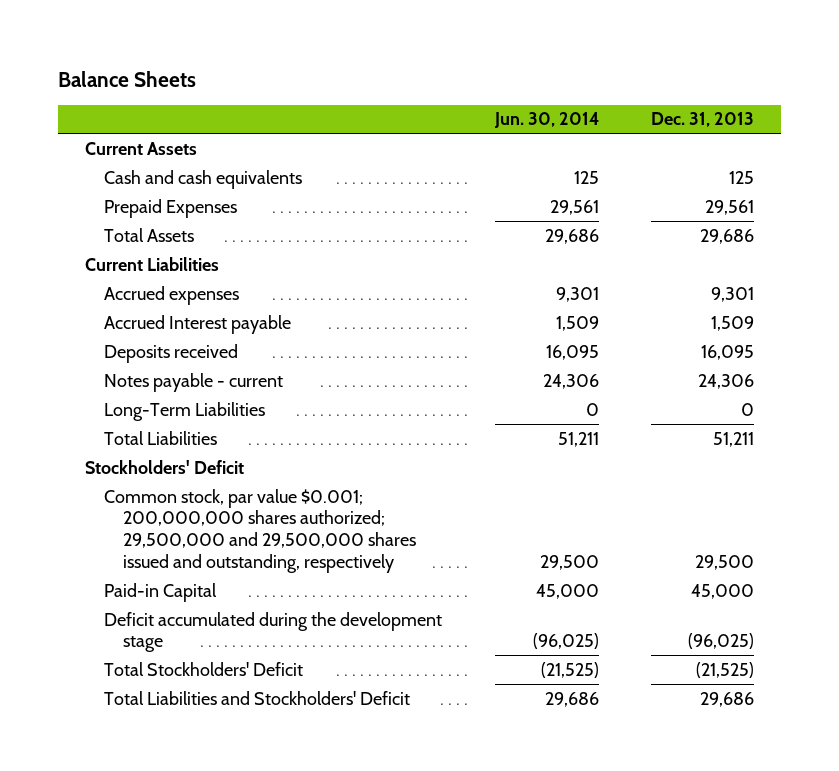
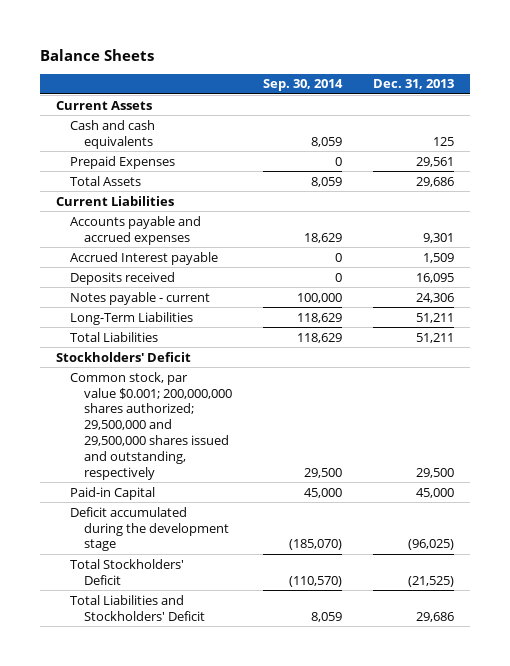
[493,112,599,129] Jun. 30, 2014 -> none
none -> [262,79,343,92] Sep. 30, 2014
[103,285,239,305] Accrued expenses -> [69,215,201,245] Accounts payable and accrued expenses
[741,402,755,416] 0 -> [416,312,455,323] 51,211

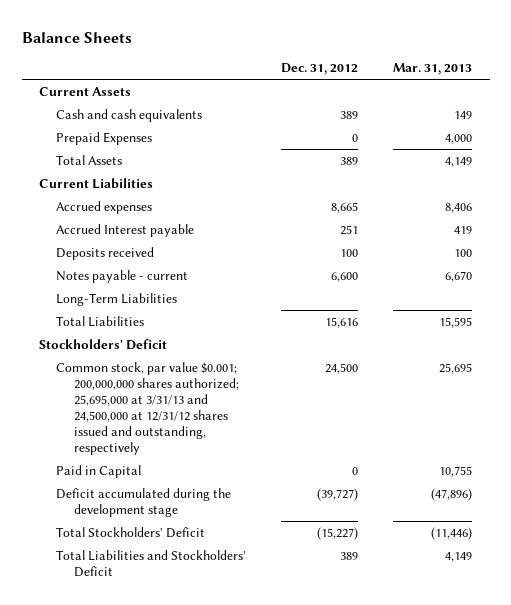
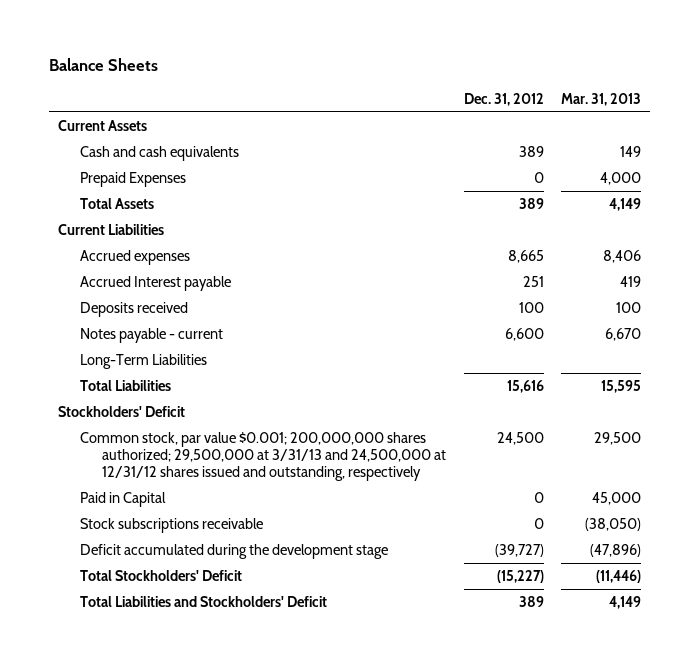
[56,361,239,455] Common stock, par value $0.001; 200,000,000 shares authorized; 25,695,000 at 3/31/13 and 24,500,000 at 12/31/12 shares issued and outstanding, respectively -> [80,432,447,482] Common stock, par value $0.001; 200,000,000 shares authorized; 29,500,000 at 3/31/13 and 24,500,000 at 12/31/12 shares issued and outstanding, respectively
[439,362,473,374] 25,695 -> [593,432,641,446] 29,500
[439,465,473,477] 10,755 -> [591,492,641,506] 45,000
none -> [80,518,264,534] Stock subscriptions receivable

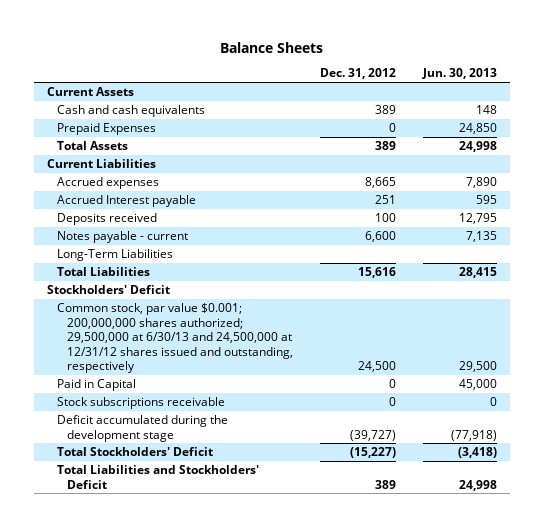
[560,92,641,106] Mar. 31, 2013 -> none
none -> [421,68,497,80] Jun. 30, 2013
[80,432,447,482] Common stock, par value $0.001; 200,000,000 shares authorized; 29,500,000 at 3/31/13 and 24,500,000 at 12/31/12 shares issued and outstanding, respectively -> [57,303,294,374] Common stock, par value $0.001; 200,000,000 shares authorized; 29,500,000 at 6/30/13 and 24,500,000 at 12/31/12 shares issued and outstanding, respectively

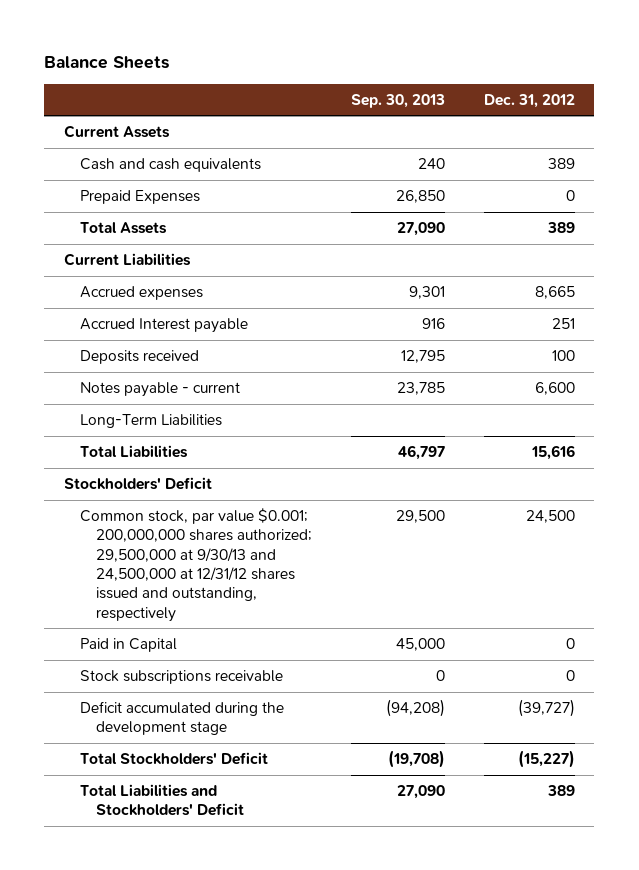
[421,68,497,80] Jun. 30, 2013 -> none
none -> [351,93,446,108] Sep. 30, 2013
[57,303,294,374] Common stock, par value $0.001; 200,000,000 shares authorized; 29,500,000 at 6/30/13 and 24,500,000 at 12/31/12 shares issued and outstanding, respectively -> [79,508,313,622] Common stock, par value $0.001; 200,000,000 shares authorized; 29,500,000 at 9/30/13 and 24,500,000 at 12/31/12 shares issued and outstanding, respectively

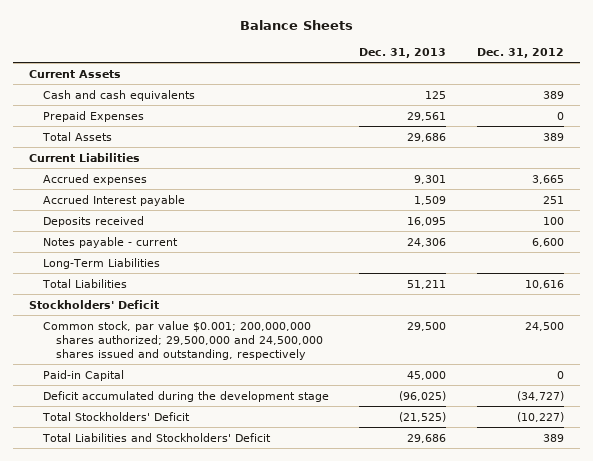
[351,93,446,108] Sep. 30, 2013 -> none
none -> [359,47,447,58] Dec. 31, 2013
[535,286,576,300] 8,665 -> [532,174,565,184] 3,665
[531,445,576,461] 15,616 -> [525,279,565,289] 10,616
[79,670,283,685] Stock subscriptions receivable -> none
[79,508,313,622] Common stock, par value $0.001; 200,000,000 shares authorized; 29,500,000 at 9/30/13 and 24,500,000 at 12/31/12 shares issued and outstanding, respectively -> [42,320,324,360] Common stock, par value $0.001; 200,000,000 shares authorized; 29,500,000 and 24,500,000 shares issued and outstanding, respectively
[79,638,177,653] Paid in Capital -> [42,369,124,381] Paid-in Capital
[518,699,576,718] (39,727) -> [517,390,565,401] (34,727)
[518,750,576,769] (15,227) -> [517,411,565,422] (10,227)

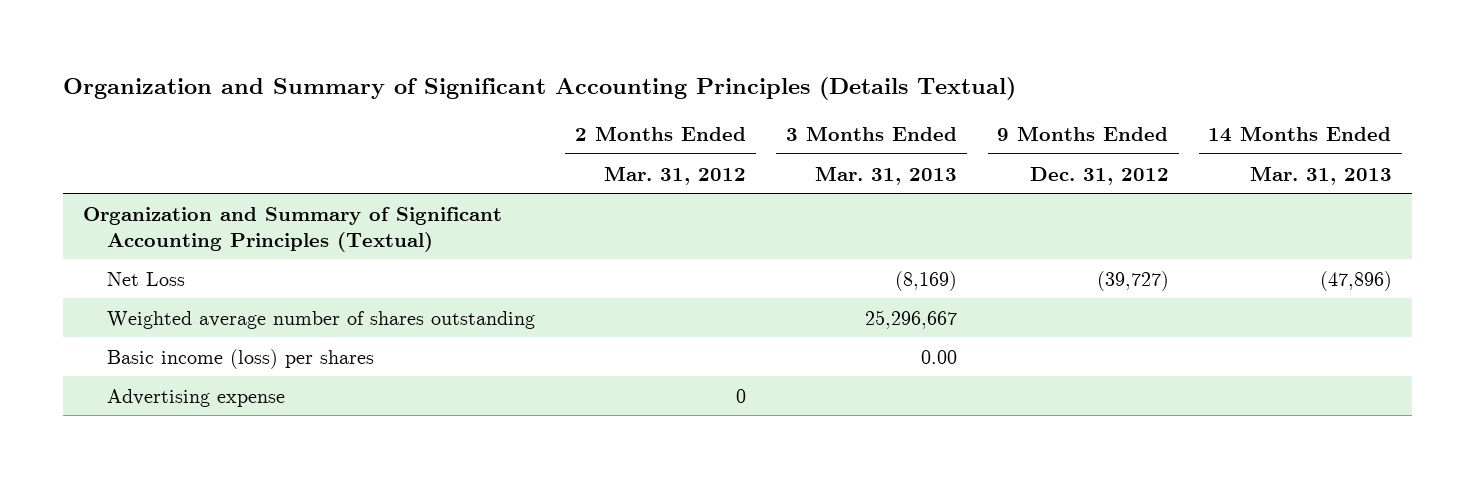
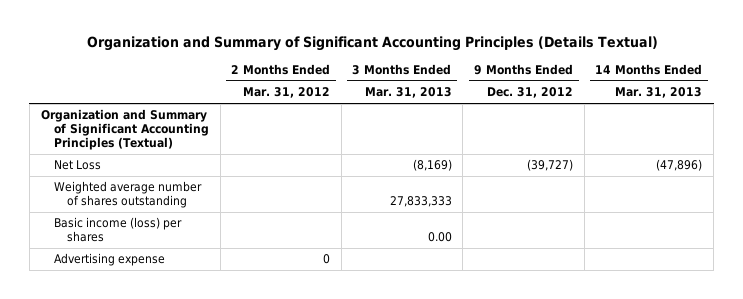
[865,309,958,329] 25,296,667 -> [389,196,452,208] 27,833,333

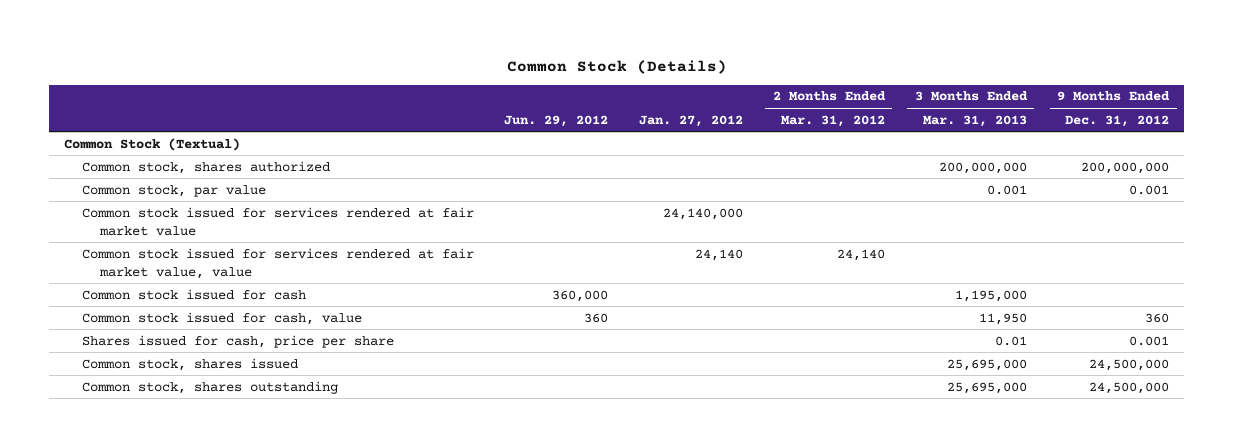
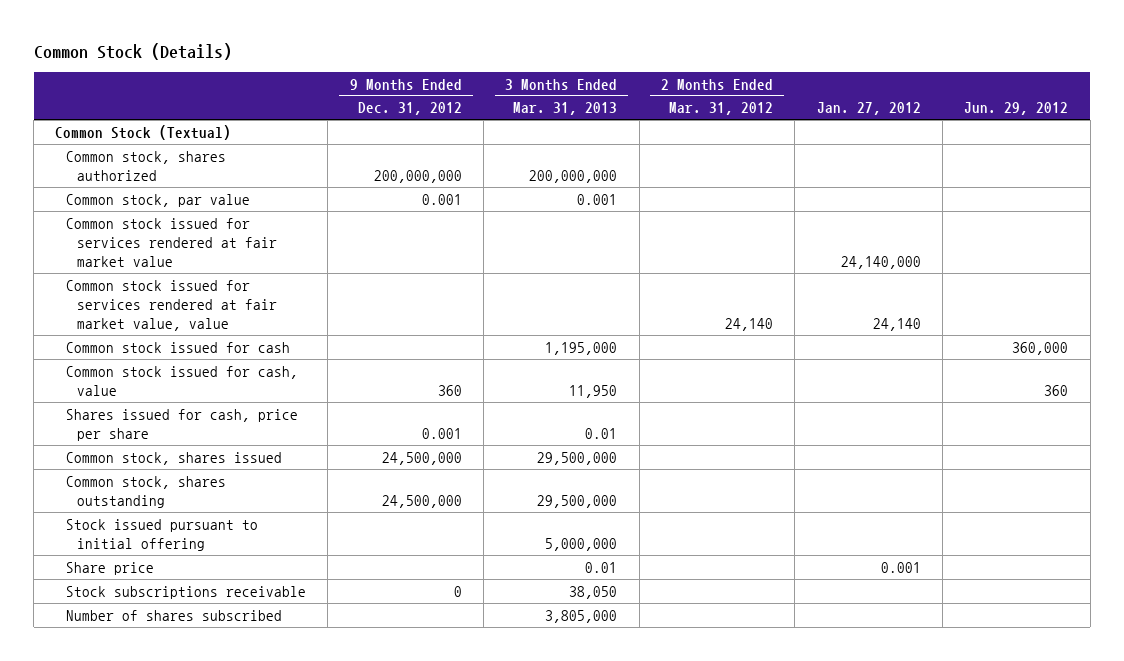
[946,358,1027,371] 25,695,000 -> [537,451,618,465] 29,500,000
[946,381,1027,394] 25,695,000 -> [537,494,618,508] 29,500,000
none -> [66,518,259,551] Stock issued pursuant to initial offering
none -> [66,561,155,575] Share price
none -> [66,585,307,599] Stock subscriptions receivable
none -> [66,609,283,621] Number of shares subscribed

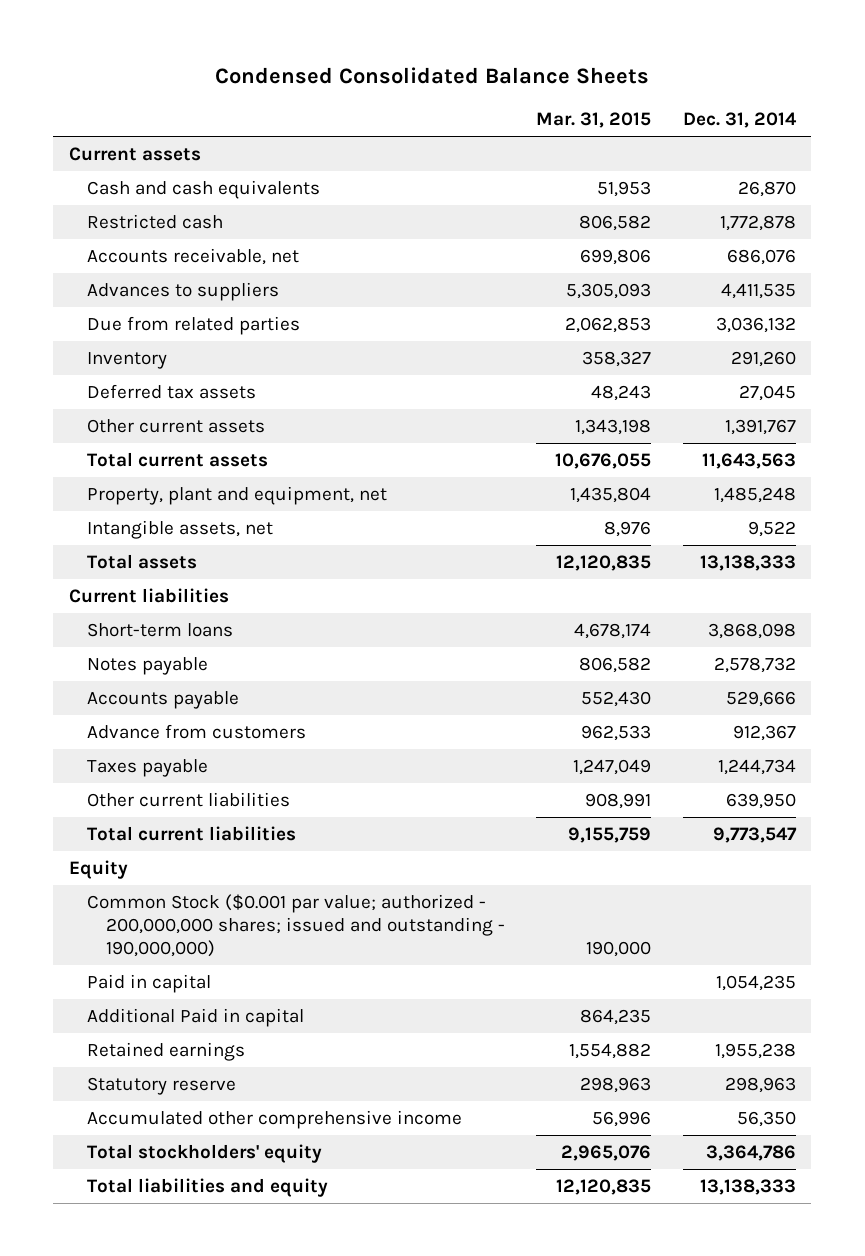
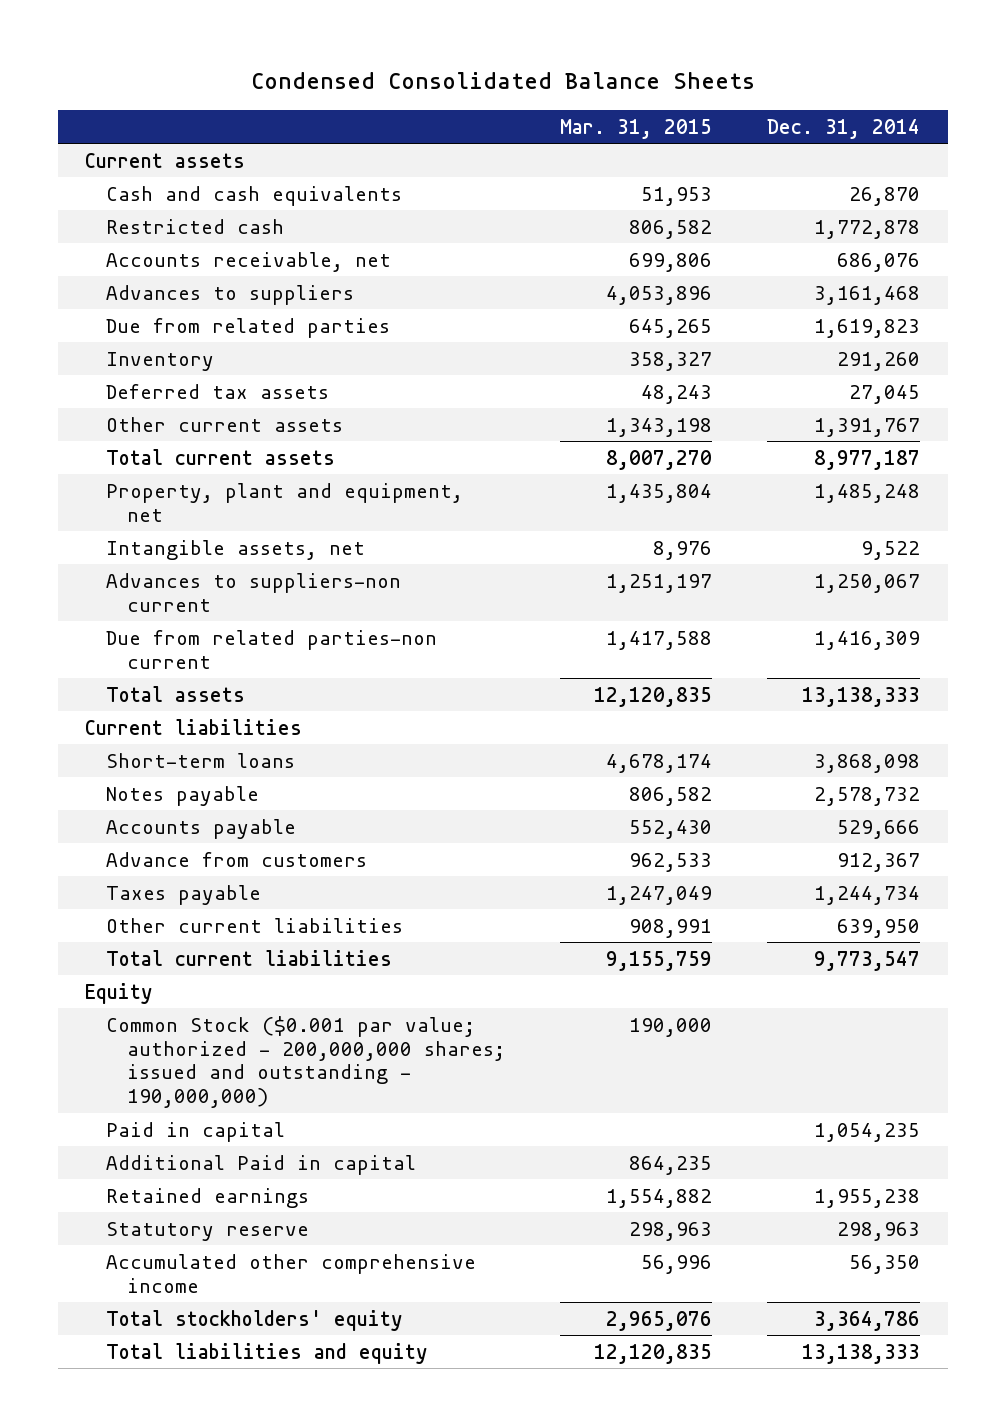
[566,283,652,300] 5,305,093 -> [605,285,712,305] 4,053,896
[720,283,796,300] 4,411,535 -> [814,285,921,305] 3,161,468
[565,317,652,334] 2,062,853 -> [628,318,712,338] 645,265
[715,317,796,334] 3,036,132 -> [814,318,921,338] 1,619,823
[555,453,652,470] 10,676,055 -> [605,449,712,470] 8,007,270
[701,453,796,470] 11,643,563 -> [814,449,921,470] 8,977,187
none -> [105,572,401,612] Advances to suppliers-non current
none -> [105,629,437,669] Due from related parties-non current

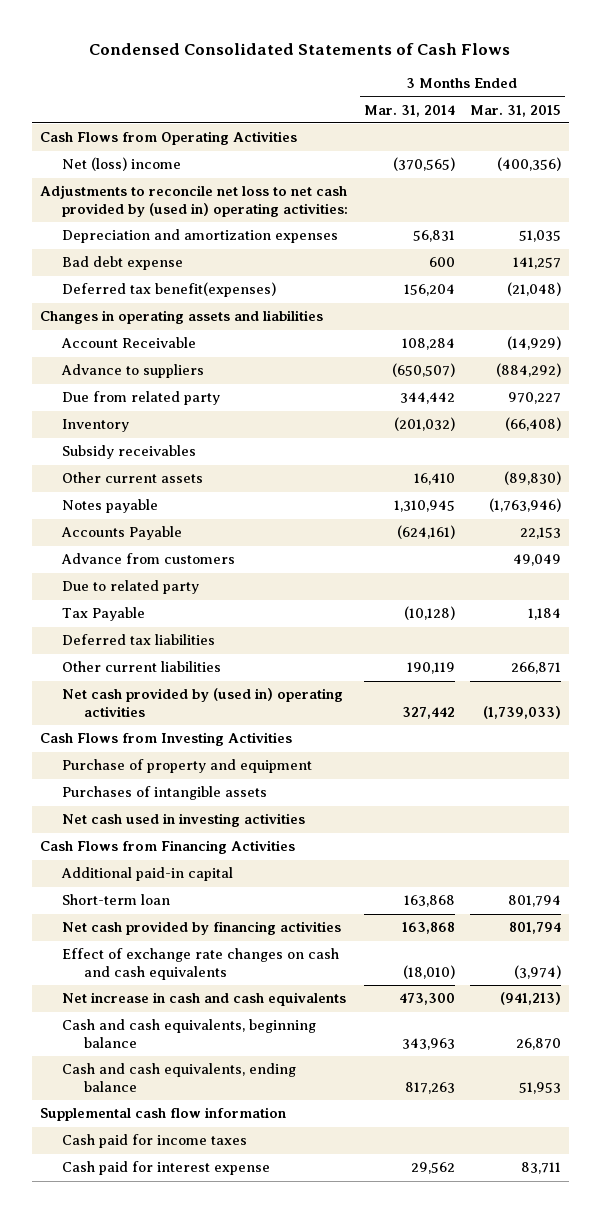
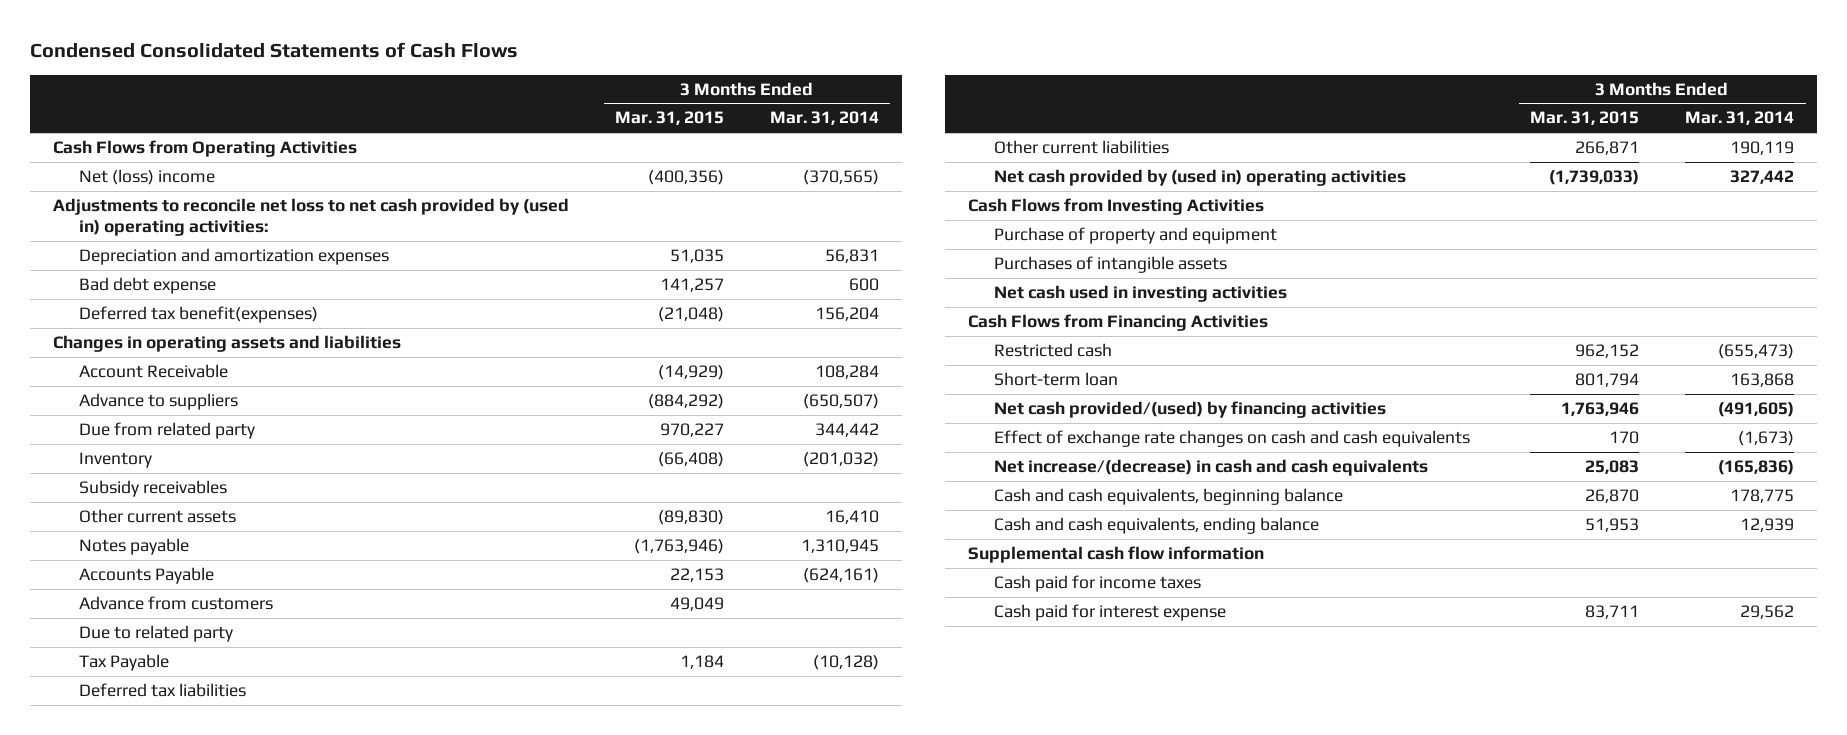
[61,867,234,882] Additional paid-in capital -> none
none -> [993,343,1112,358] Restricted cash
[62,921,342,936] Net cash provided by financing activities -> [993,401,1386,419] Net cash provided/(used) by financing activities
[401,922,455,935] 163,868 -> [1718,402,1795,418] (491,605)
[508,922,561,935] 801,794 -> [1561,402,1640,417] 1,763,946
[402,964,455,979] (18,010) -> [1738,431,1795,447] (1,673)
[513,964,561,979] (3,974) -> [1609,431,1640,445] 170
[62,992,347,1007] Net increase in cash and cash equivalents -> [993,459,1428,477] Net increase/(decrease) in cash and cash equivalents
[398,993,455,1006] 473,300 -> [1718,460,1795,476] (165,836)
[499,992,561,1006] (941,213) -> [1585,460,1640,475] 25,083
[401,1037,455,1050] 343,963 -> [1730,489,1795,504] 178,775
[404,1081,455,1094] 817,263 -> [1740,518,1795,533] 12,939

